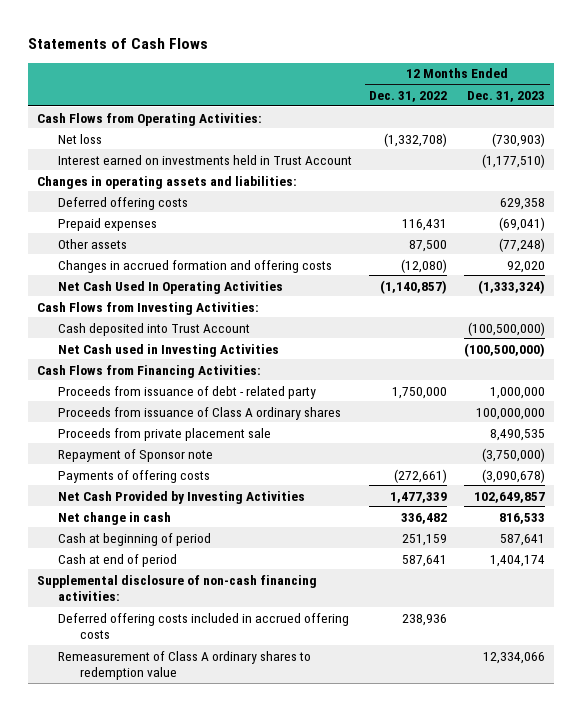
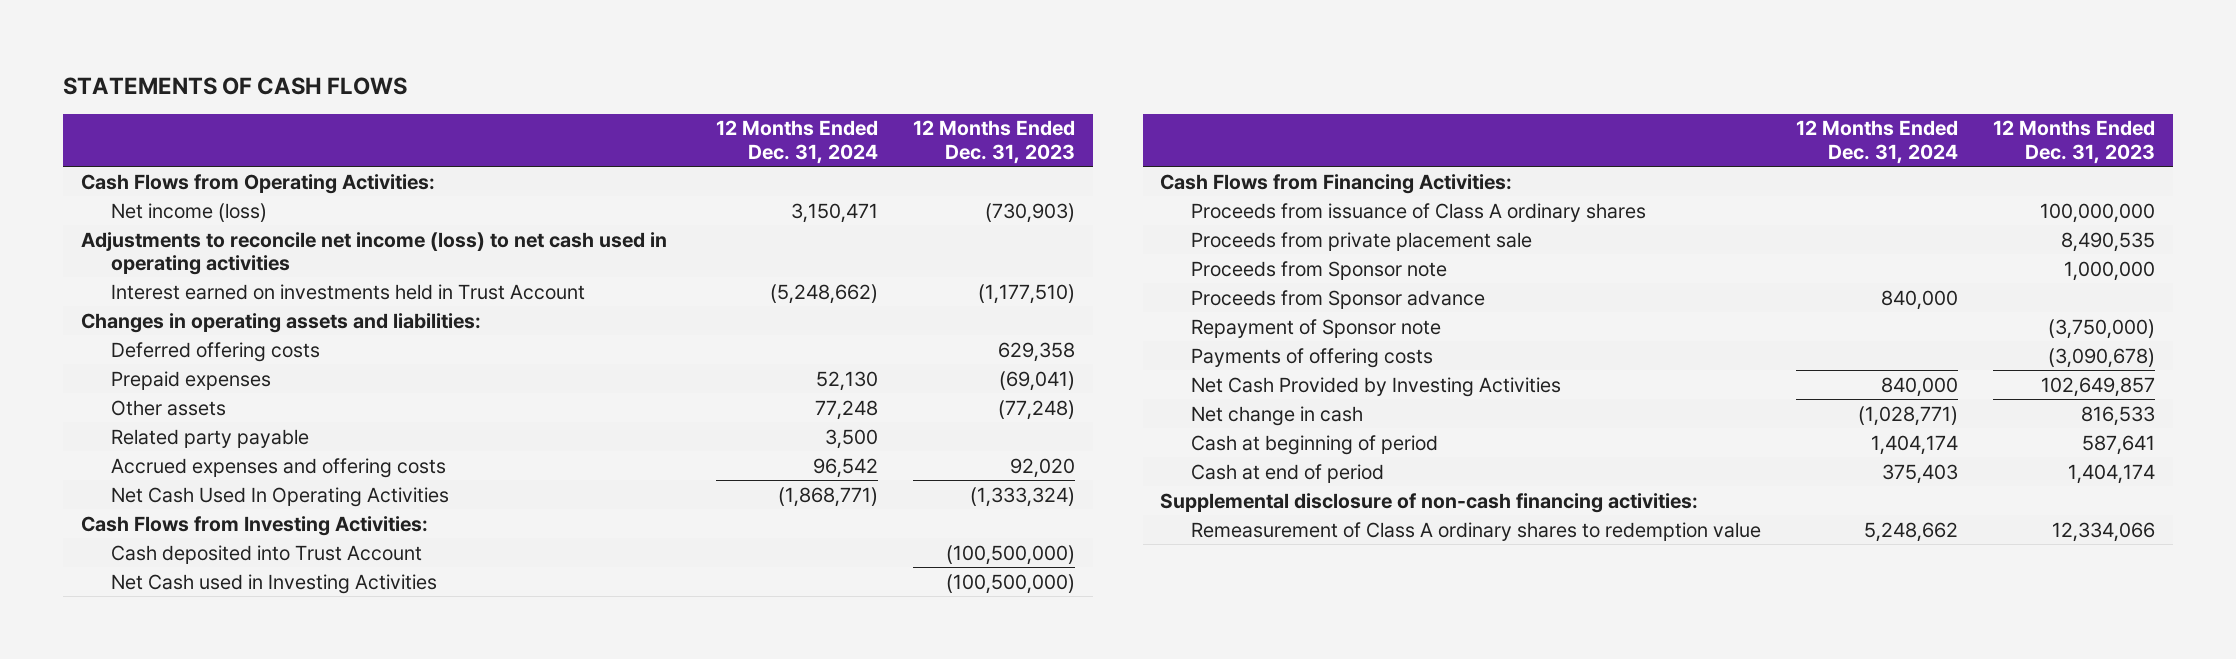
[28,38,209,50] Statements of Cash Flows -> [62,76,407,95] STATEMENTS OF CASH FLOWS
[369,90,448,102] Dec. 31, 2022 -> none
none -> [716,120,879,164] 12 Months Ended Dec. 31, 2024
[58,133,103,144] Net loss -> [110,202,267,222] Net income (loss)
none -> [80,231,667,275] Adjustments to reconcile net income (loss) to net cash used in operating activities
none -> [110,428,309,448] Related party payable
[58,259,333,273] Changes in accrued formation and offering costs -> [110,457,446,478] Accrued expenses and offering costs
[58,385,317,399] Proceeds from issuance of debt - related party -> none
none -> [1190,260,1447,280] Proceeds from Sponsor note
none -> [1190,289,1485,309] Proceeds from Sponsor advance
[58,612,350,639] Deferred offering costs included in accrued offering costs -> none

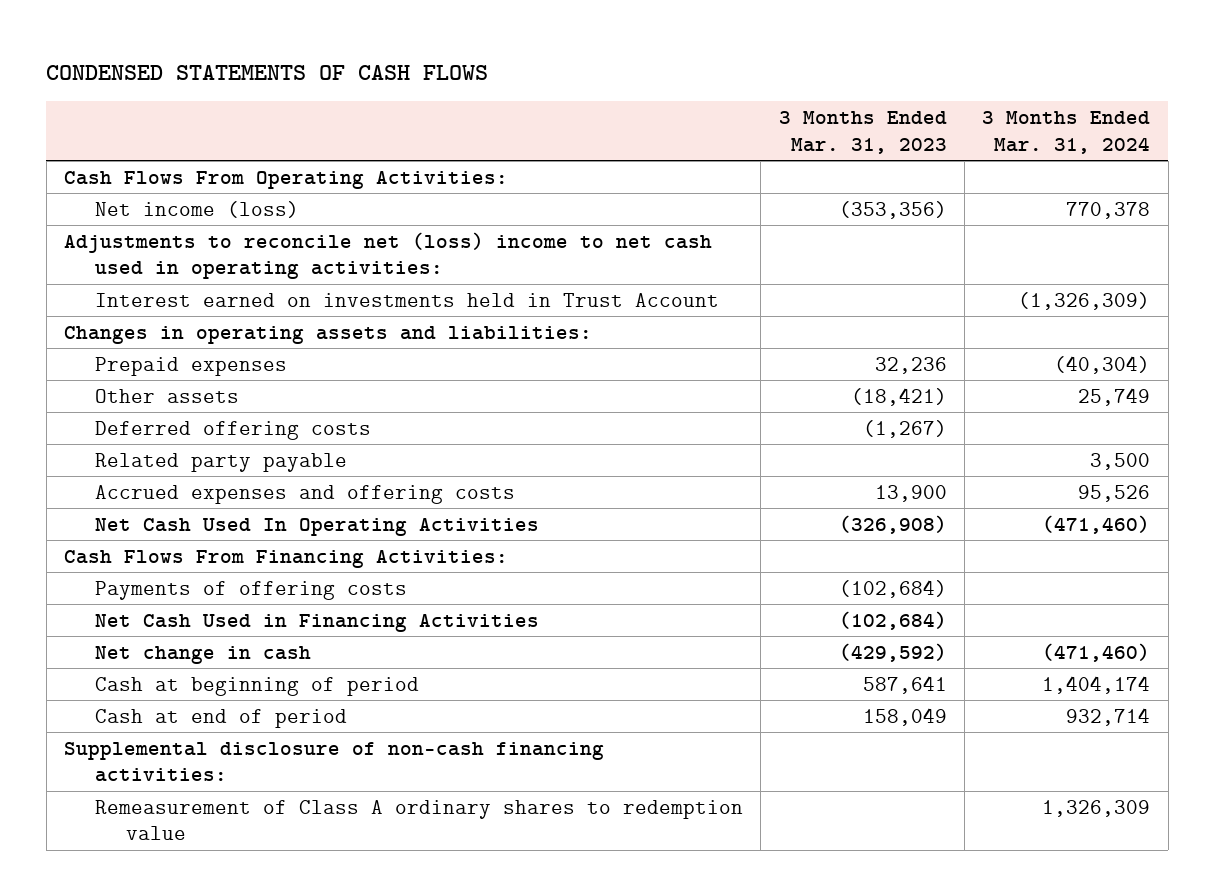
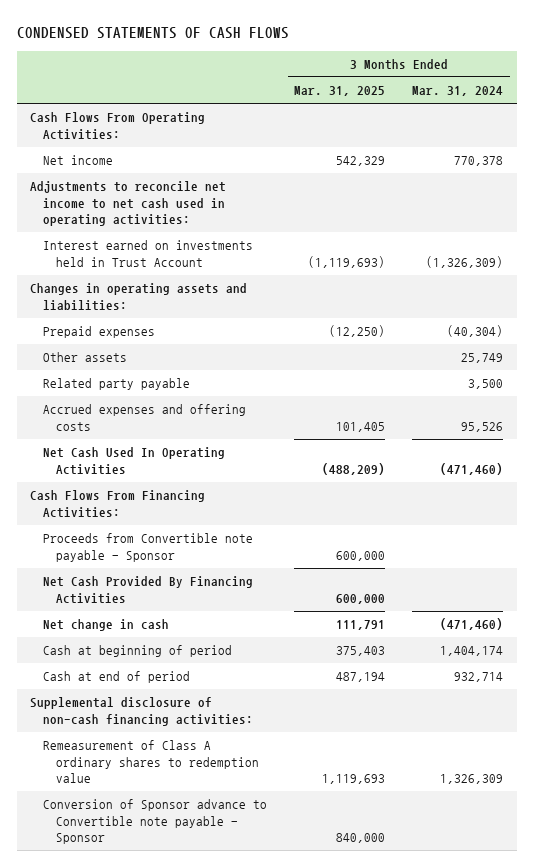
[778,111,947,154] 3 Months Ended Mar. 31, 2023 -> none
none -> [294,86,386,97] Mar. 31, 2025
[94,200,299,218] Net income (loss) -> [43,155,114,166] Net income
[64,231,713,280] Adjustments to reconcile net (loss) income to net cash used in operating activities: -> [30,181,227,227] Adjustments to reconcile net income to net cash used in operating activities:
[94,420,371,440] Deferred offering costs -> none
[94,580,407,600] Payments of offering costs -> none
none -> [43,533,254,562] Proceeds from Convertible note payable - Sponsor
[94,613,539,632] Net Cash Used in Financing Activities -> [43,576,254,604] Net Cash Provided By Financing Activities
none -> [43,799,268,845] Conversion of Sponsor advance to Convertible note payable - Sponsor

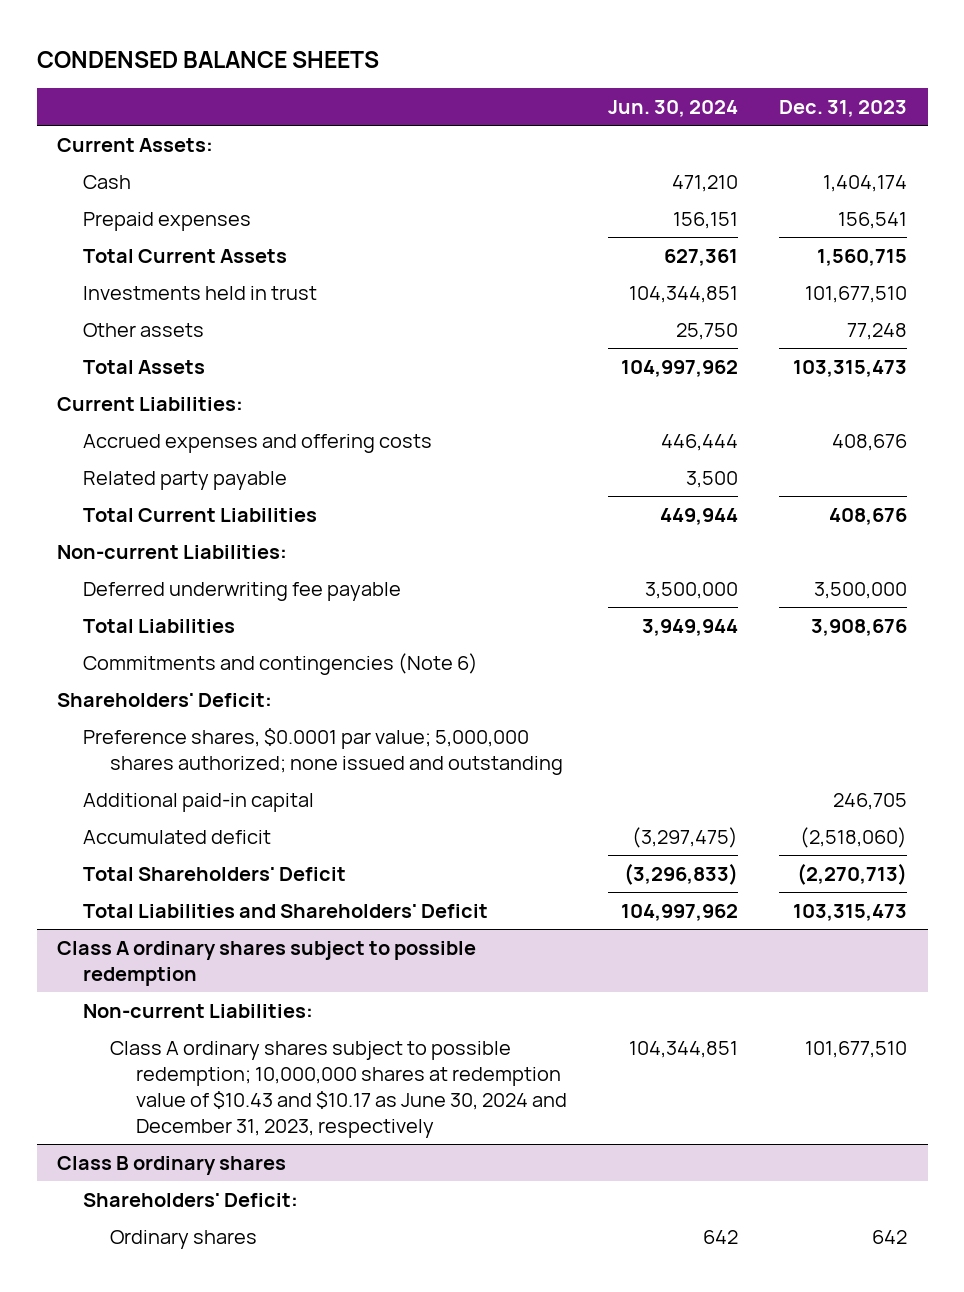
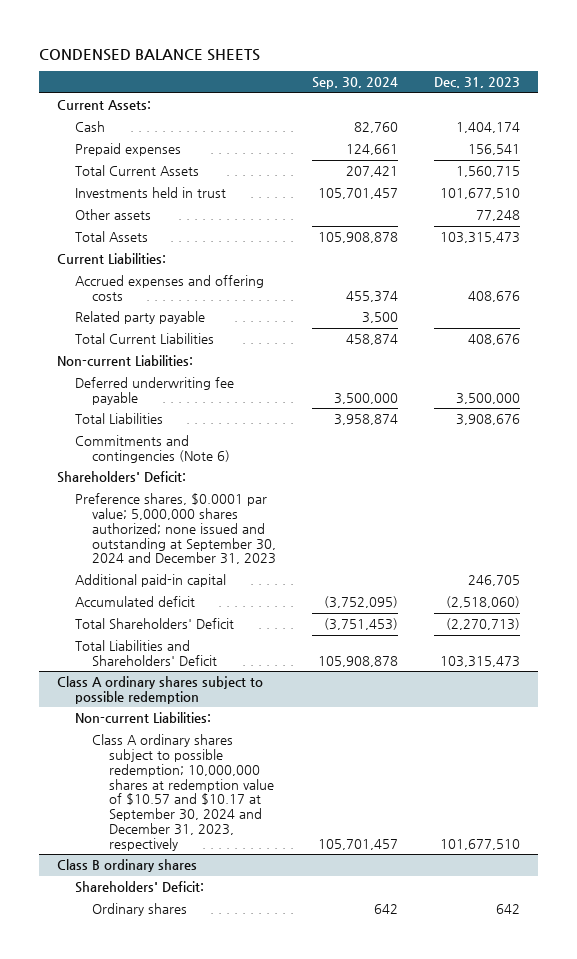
[608,100,739,118] Jun. 30, 2024 -> none
none -> [311,77,398,90] Sep. 30, 2024
[83,727,563,775] Preference shares, $0.0001 par value; 5,000,000 shares authorized; none issued and outstanding -> [74,493,276,565] Preference shares, $0.0001 par value; 5,000,000 shares authorized; none issued and outstanding at September 30, 2024 and December 31, 2023
[109,1040,568,1138] Class A ordinary shares subject to possible redemption; 10,000,000 shares at redemption value of $10.43 and $10.17 as June 30, 2024 and December 31, 2023, respectively -> [91,734,275,851] Class A ordinary shares subject to possible redemption; 10,000,000 shares at redemption value of $10.57 and $10.17 at September 30, 2024 and December 31, 2023, respectively

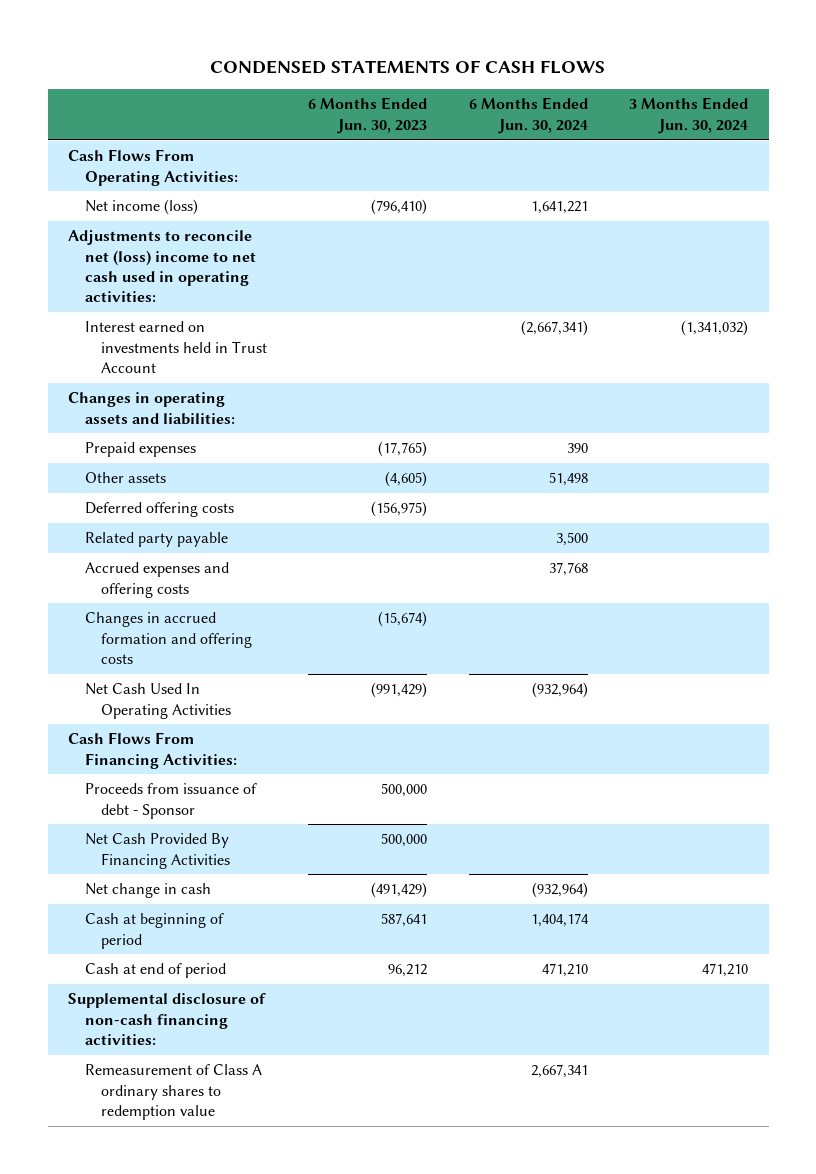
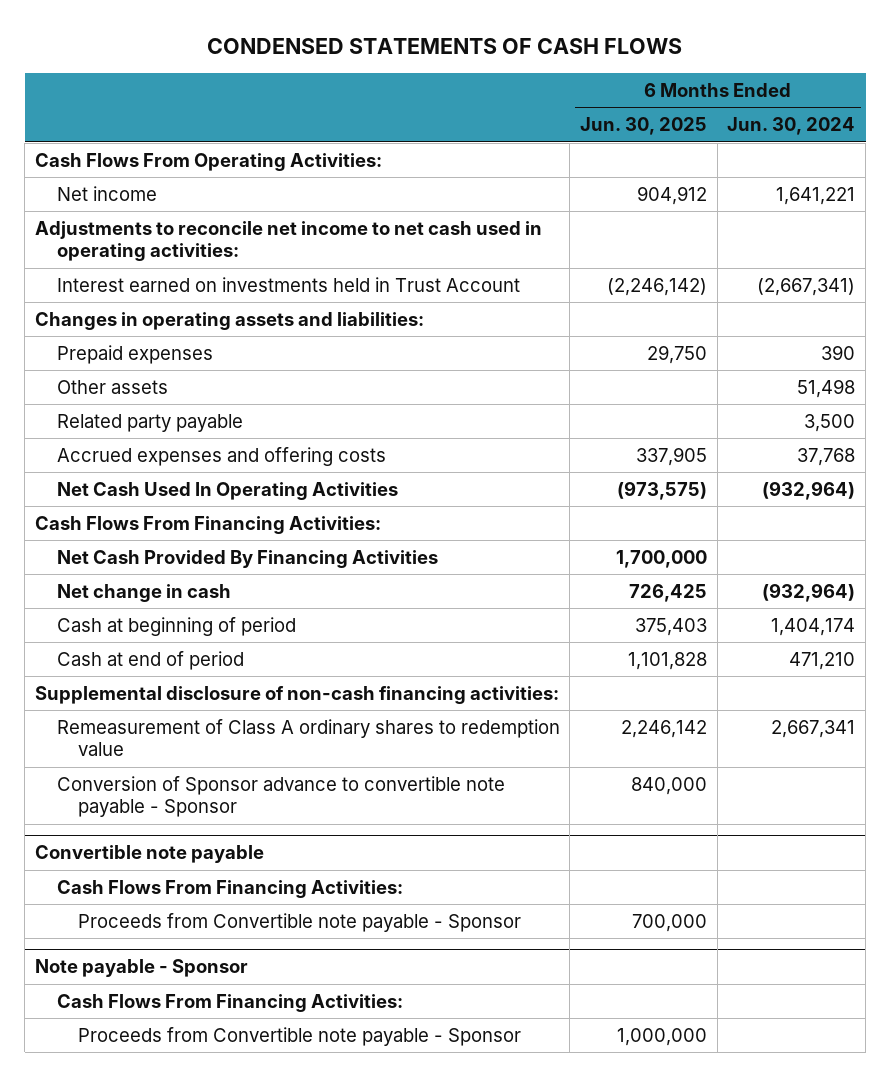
[308,97,428,134] 6 Months Ended Jun. 30, 2023 -> none
[628,97,748,134] 3 Months Ended Jun. 30, 2024 -> none
none -> [580,117,708,136] Jun. 30, 2025
[84,199,198,216] Net income (loss) -> [56,186,157,202] Net income
[68,230,256,303] Adjustments to reconcile net (loss) income to net cash used in operating activities: -> [35,221,543,262] Adjustments to reconcile net income to net cash used in operating activities:
[84,502,234,518] Deferred offering costs -> none
[84,612,252,664] Changes in accrued formation and offering costs -> none
[84,783,257,819] Proceeds from issuance of debt - Sponsor -> none
none -> [56,776,505,818] Conversion of Sponsor advance to convertible note payable - Sponsor
none -> [35,845,265,864] Convertible note payable
none -> [56,880,403,899] Cash Flows From Financing Activities:
none -> [78,913,522,933] Proceeds from Convertible note payable - Sponsor
none -> [35,959,249,978] Note payable - Sponsor
none -> [56,994,403,1013] Cash Flows From Financing Activities:
none -> [78,1027,522,1047] Proceeds from Convertible note payable - Sponsor

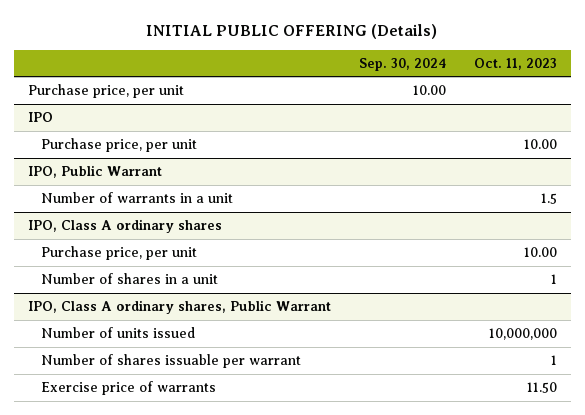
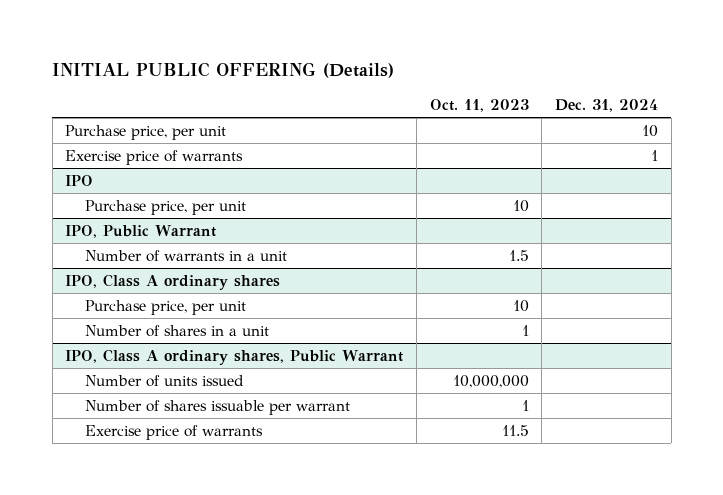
[358,58,446,72] Sep. 30, 2024 -> none
none -> [554,98,658,112] Dec. 31, 2024
none -> [65,150,244,166] Exercise price of warrants
[523,139,557,150] 10.00 -> [512,200,529,213] 10
[523,247,557,258] 10.00 -> [512,300,529,313] 10
[526,382,557,394] 11.50 -> [501,425,529,437] 11.5

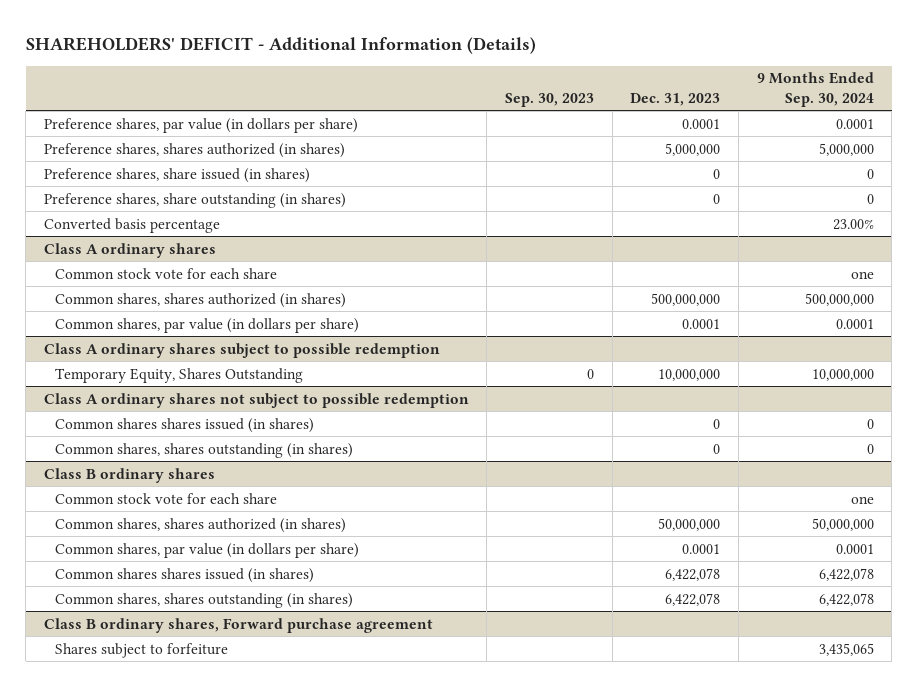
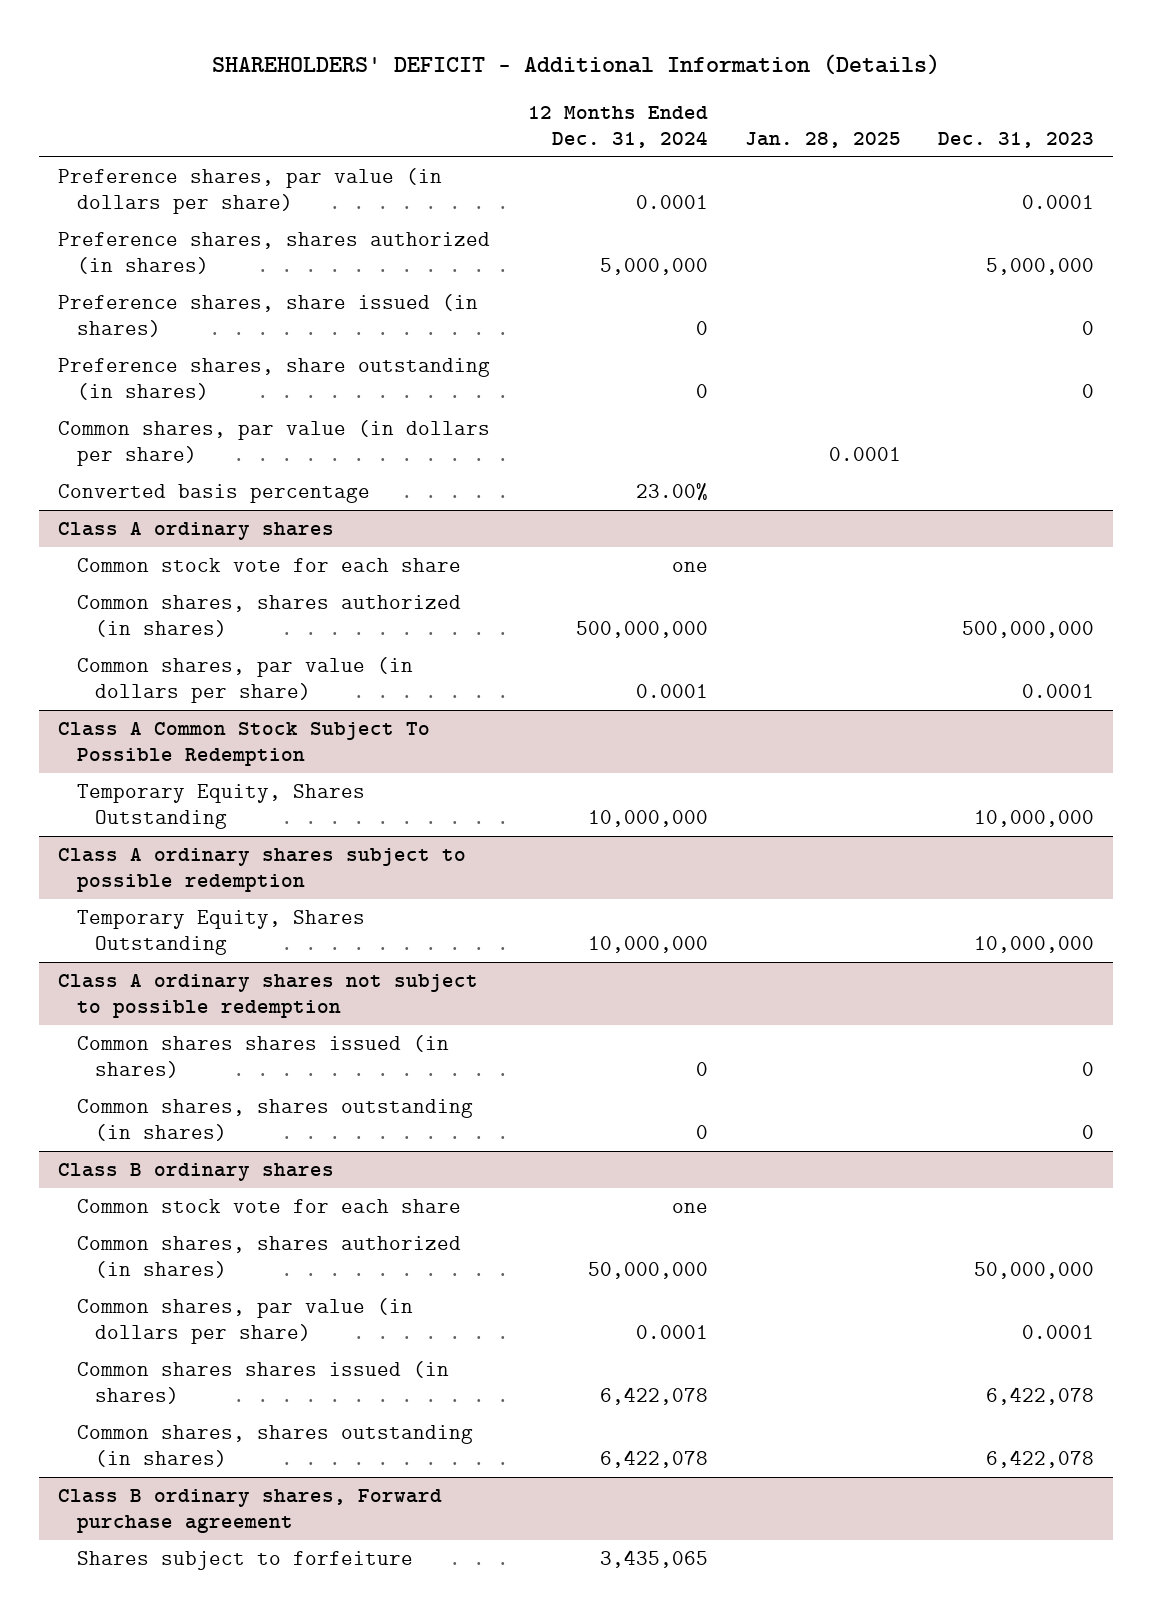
[505,92,595,107] Sep. 30, 2023 -> none
[756,72,874,107] 9 Months Ended Sep. 30, 2024 -> none
none -> [527,106,708,148] 12 Months Ended Dec. 31, 2024
none -> [745,131,902,148] Jan. 28, 2025
none -> [58,420,491,466] Common shares, par value (in dollars per share)
none -> [58,722,431,766] Class A Common Stock Subject To Possible Redemption
none -> [76,784,365,829] Temporary Equity, Shares Outstanding

